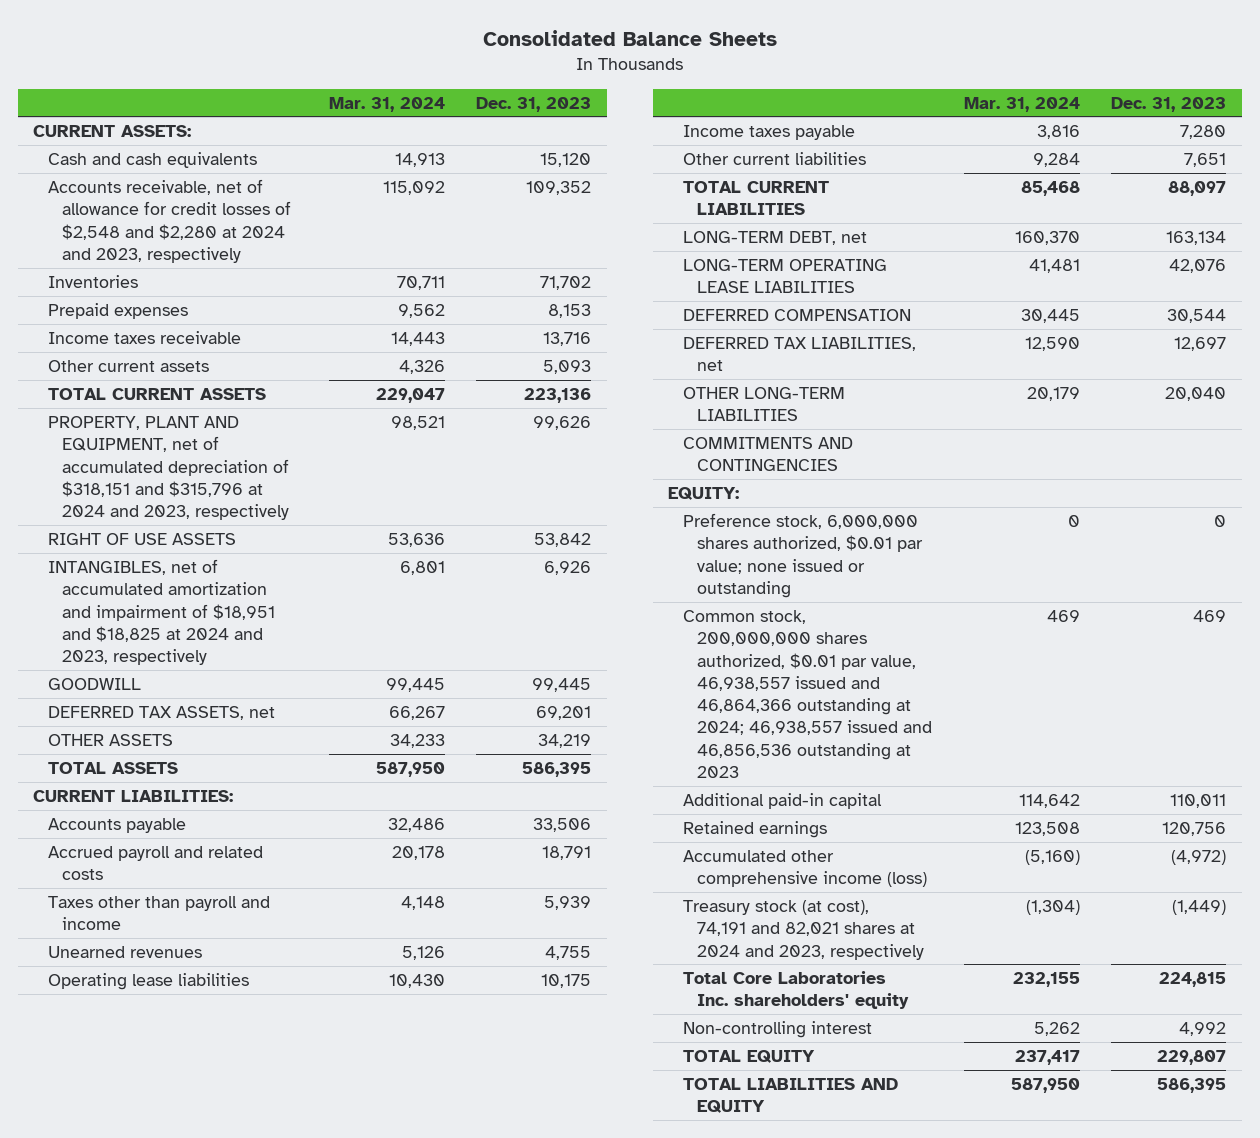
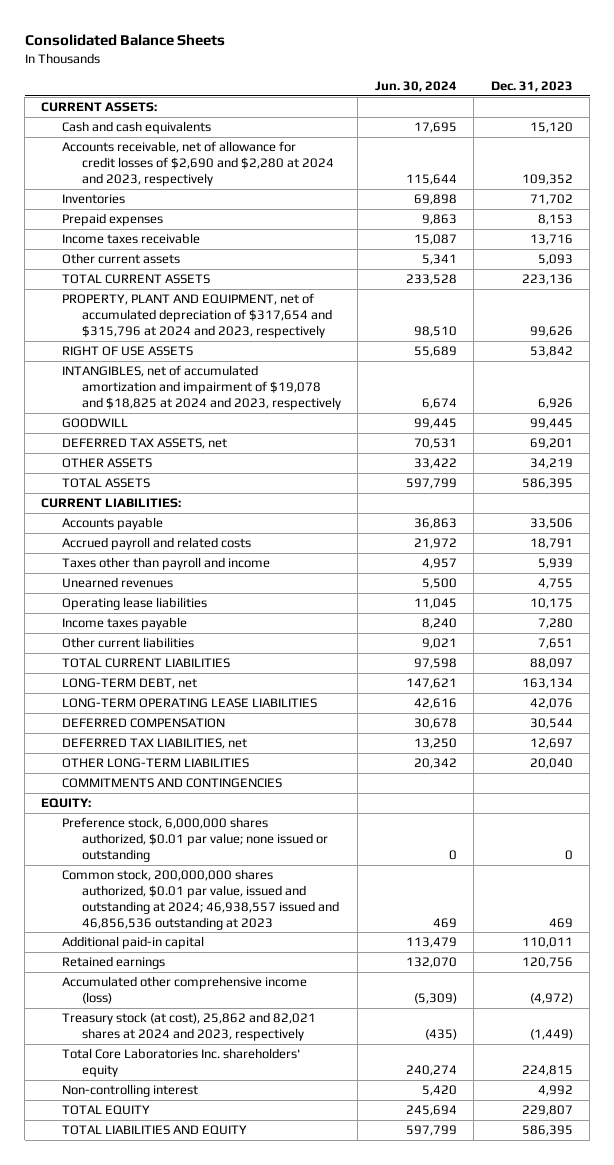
[328,96,445,112] Mar. 31, 2024 -> none
none -> [374,81,457,93] Jun. 30, 2024
[47,179,292,263] Accounts receivable, net of allowance for credit losses of $2,548 and $2,280 at 2024 and 2023, respectively -> [61,141,334,186] Accounts receivable, net of allowance for credit losses of $2,690 and $2,280 at 2024 and 2023, respectively
[47,416,290,521] PROPERTY, PLANT AND EQUIPMENT, net of accumulated depreciation of $318,151 and $315,796 at 2024 and 2023, respectively -> [61,293,332,338] PROPERTY, PLANT AND EQUIPMENT, net of accumulated depreciation of $317,654 and $315,796 at 2024 and 2023, respectively
[47,559,276,666] INTANGIBLES, net of accumulated amortization and impairment of $18,951 and $18,825 at 2024 and 2023, respectively -> [61,365,341,410] INTANGIBLES, net of accumulated amortization and impairment of $19,078 and $18,825 at 2024 and 2023, respectively
[682,610,933,778] Common stock, 200,000,000 shares authorized, $0.01 par value, 46,938,557 issued and 46,864,366 outstanding at 2024; 46,938,557 issued and 46,856,536 outstanding at 2023 -> [61,869,339,930] Common stock, 200,000,000 shares authorized, $0.01 par value, issued and outstanding at 2024; 46,938,557 issued and 46,856,536 outstanding at 2023
[682,900,925,960] Treasury stock (at cost), 74,191 and 82,021 shares at 2024 and 2023, respectively -> [61,1012,316,1042] Treasury stock (at cost), 25,862 and 82,021 shares at 2024 and 2023, respectively

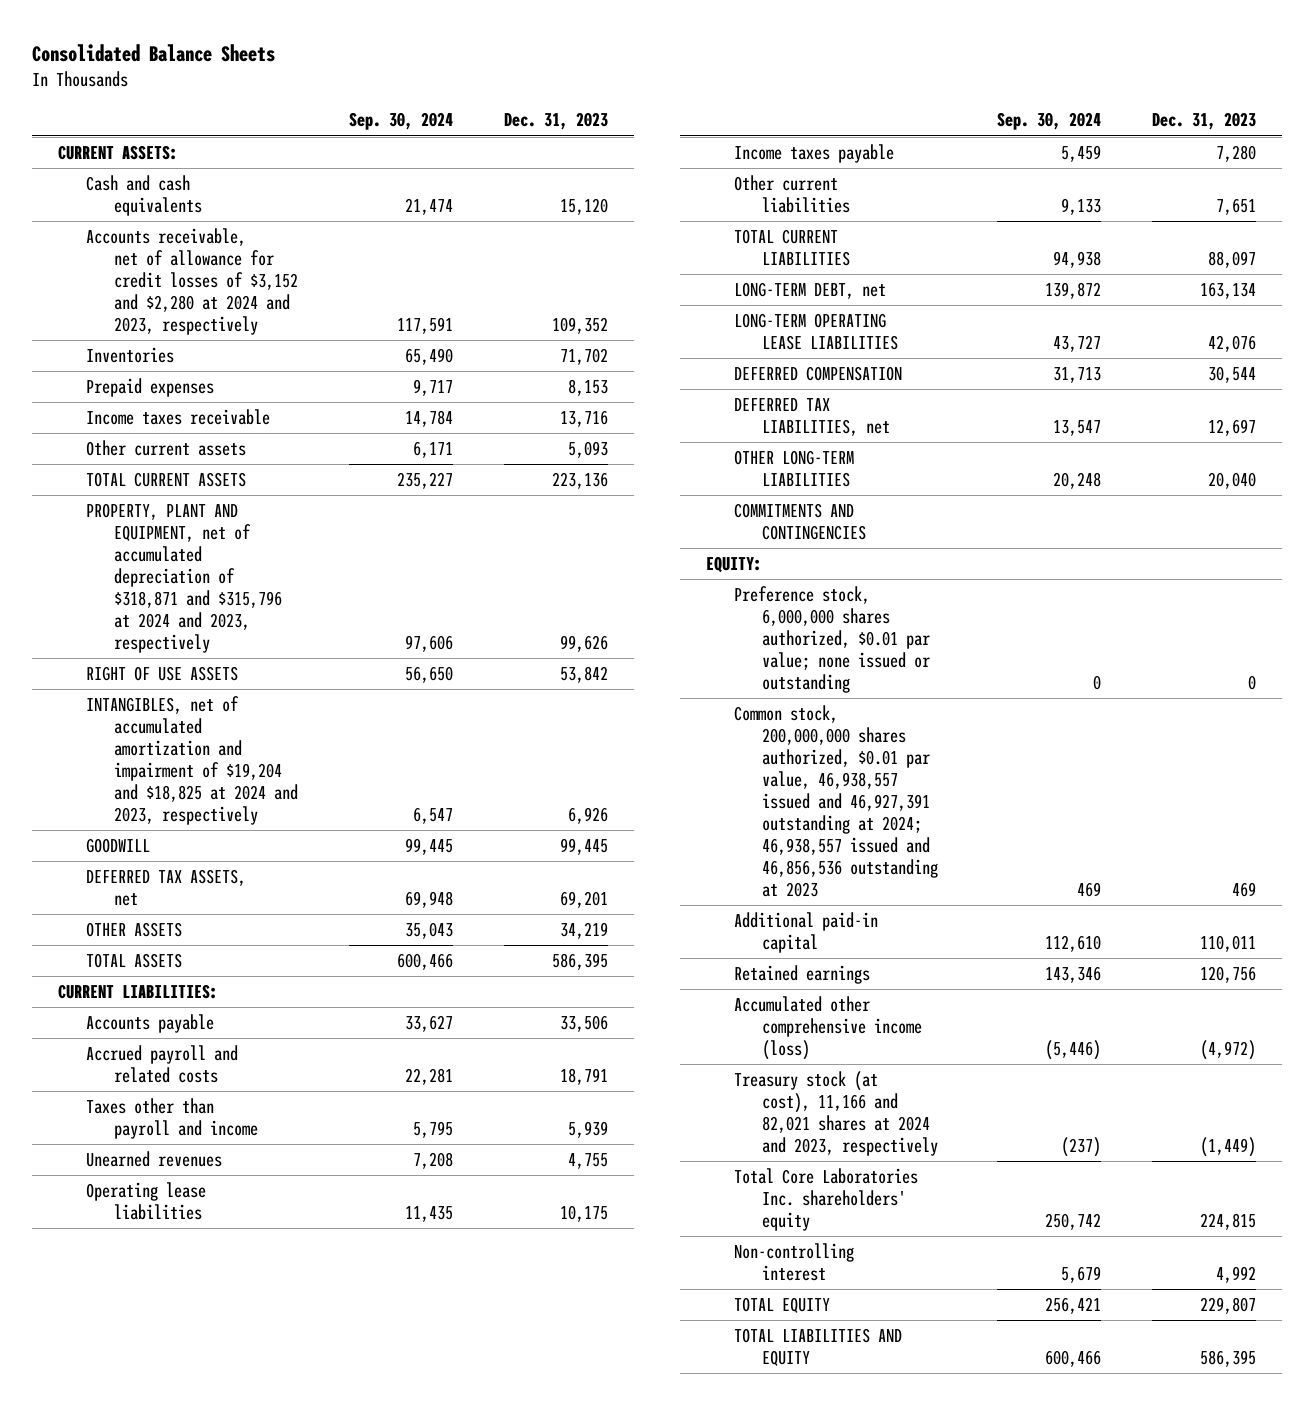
[374,81,457,93] Jun. 30, 2024 -> none
none -> [349,112,454,131] Sep. 30, 2024
[61,141,334,186] Accounts receivable, net of allowance for credit losses of $2,690 and $2,280 at 2024 and 2023, respectively -> [85,228,298,336] Accounts receivable, net of allowance for credit losses of $3,152 and $2,280 at 2024 and 2023, respectively
[61,293,332,338] PROPERTY, PLANT AND EQUIPMENT, net of accumulated depreciation of $317,654 and $315,796 at 2024 and 2023, respectively -> [85,503,282,654] PROPERTY, PLANT AND EQUIPMENT, net of accumulated depreciation of $318,871 and $315,796 at 2024 and 2023, respectively
[61,365,341,410] INTANGIBLES, net of accumulated amortization and impairment of $19,078 and $18,825 at 2024 and 2023, respectively -> [85,696,298,826] INTANGIBLES, net of accumulated amortization and impairment of $19,204 and $18,825 at 2024 and 2023, respectively
[61,869,339,930] Common stock, 200,000,000 shares authorized, $0.01 par value, issued and outstanding at 2024; 46,938,557 issued and 46,856,536 outstanding at 2023 -> [733,705,938,897] Common stock, 200,000,000 shares authorized, $0.01 par value, 46,938,557 issued and 46,927,391 outstanding at 2024; 46,938,557 issued and 46,856,536 outstanding at 2023
[61,1012,316,1042] Treasury stock (at cost), 25,862 and 82,021 shares at 2024 and 2023, respectively -> [733,1071,938,1157] Treasury stock (at cost), 11,166 and 82,021 shares at 2024 and 2023, respectively

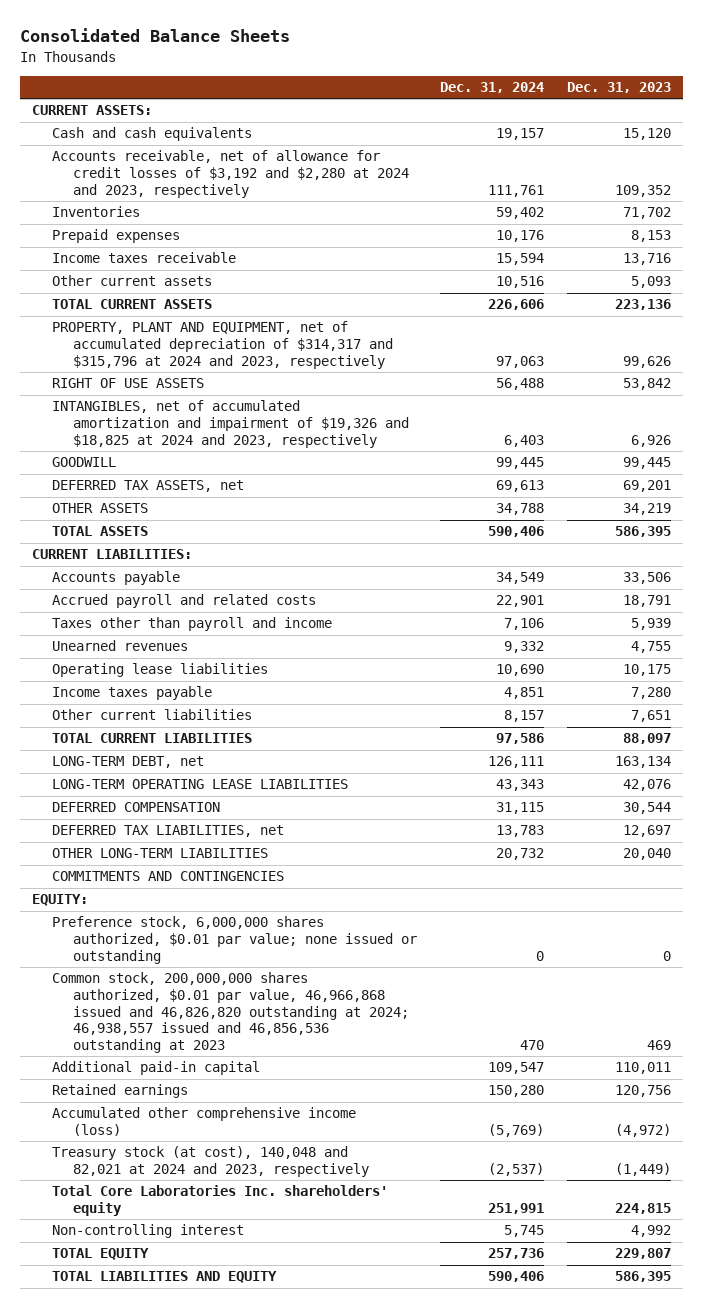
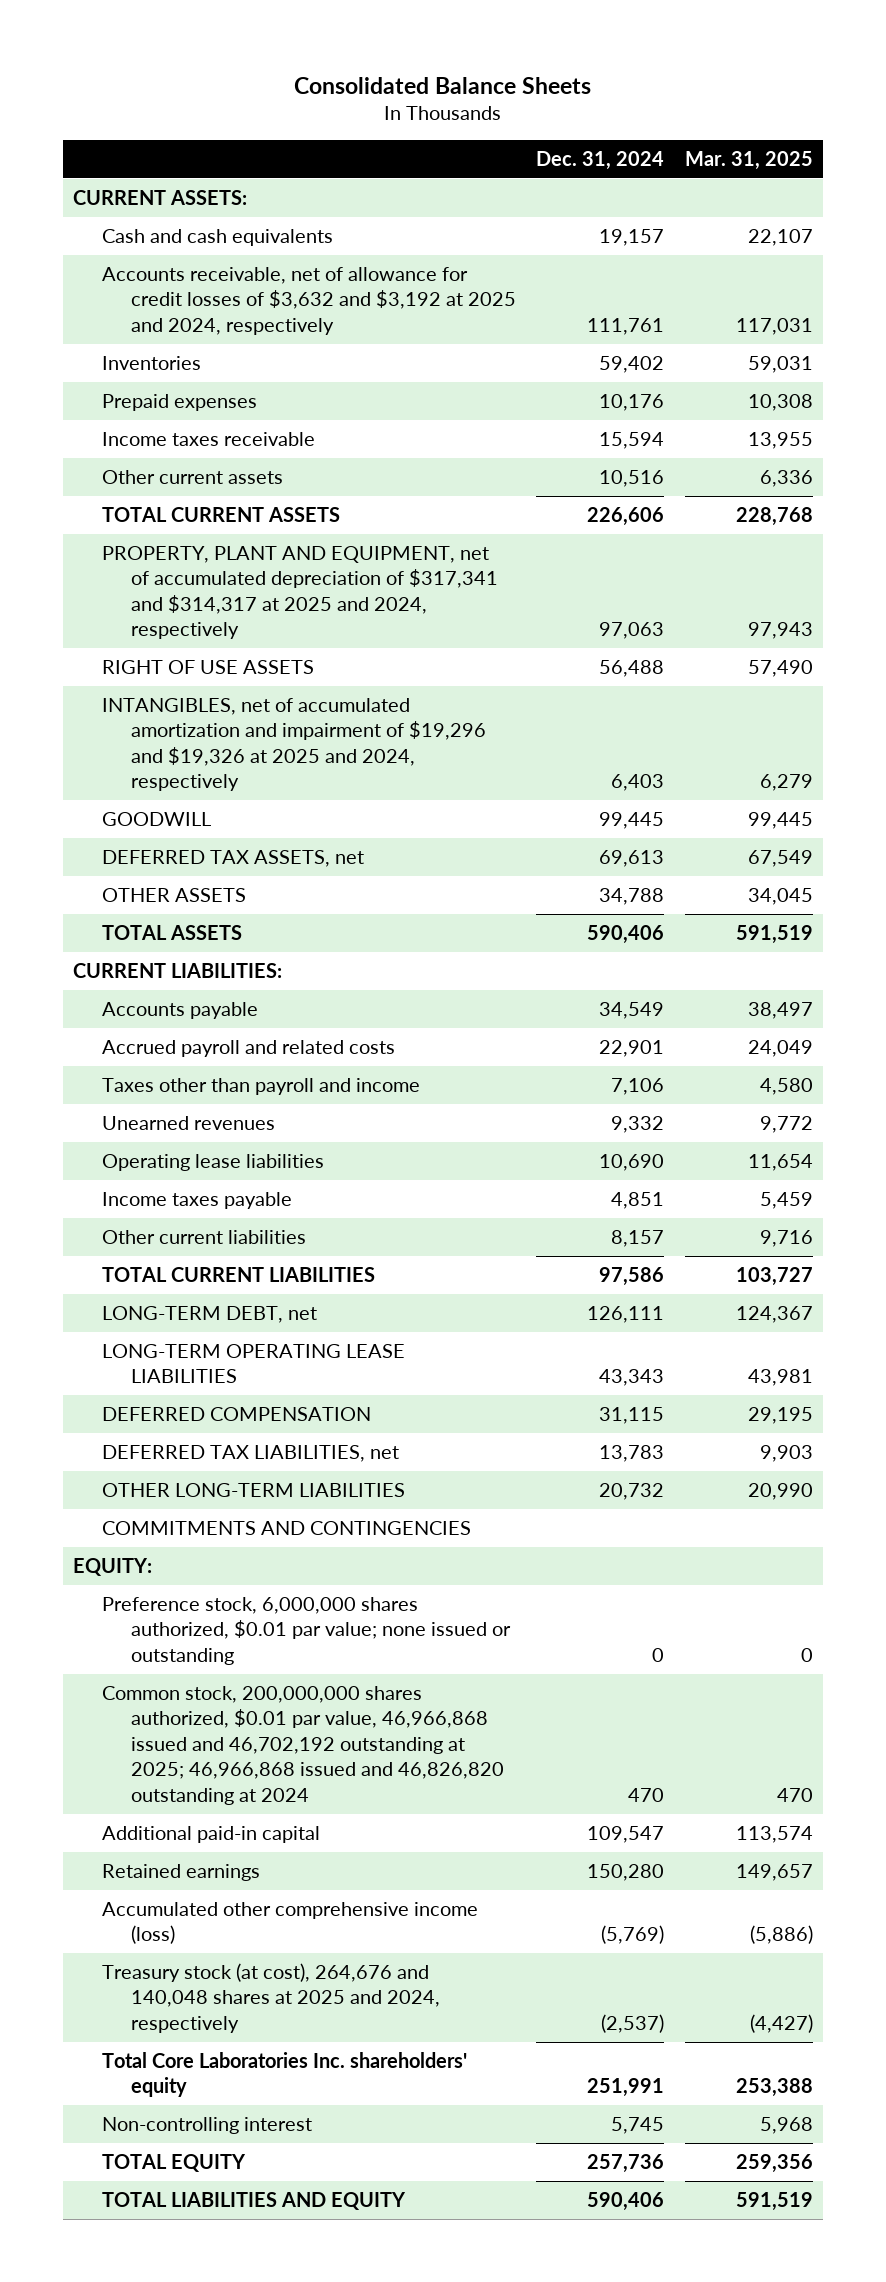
[567,82,672,94] Dec. 31, 2023 -> none
none -> [684,151,813,171] Mar. 31, 2025
[52,150,409,198] Accounts receivable, net of allowance for credit losses of $3,192 and $2,280 at 2024 and 2023, respectively -> [101,266,516,335] Accounts receivable, net of allowance for credit losses of $3,632 and $3,192 at 2025 and 2024, respectively
[52,321,393,369] PROPERTY, PLANT AND EQUIPMENT, net of accumulated depreciation of $314,317 and $315,796 at 2024 and 2023, respectively -> [101,545,498,640] PROPERTY, PLANT AND EQUIPMENT, net of accumulated depreciation of $317,341 and $314,317 at 2025 and 2024, respectively
[52,400,409,448] INTANGIBLES, net of accumulated amortization and impairment of $19,326 and $18,825 at 2024 and 2023, respectively -> [101,697,486,792] INTANGIBLES, net of accumulated amortization and impairment of $19,296 and $19,326 at 2025 and 2024, respectively
[52,972,409,1054] Common stock, 200,000,000 shares authorized, $0.01 par value, 46,966,868 issued and 46,826,820 outstanding at 2024; 46,938,557 issued and 46,856,536 outstanding at 2023 -> [101,1685,504,1805] Common stock, 200,000,000 shares authorized, $0.01 par value, 46,966,868 issued and 46,702,192 outstanding at 2025; 46,966,868 issued and 46,826,820 outstanding at 2024
[52,1146,369,1178] Treasury stock (at cost), 140,048 and 82,021 at 2024 and 2023, respectively -> [101,1962,440,2033] Treasury stock (at cost), 264,676 and 140,048 shares at 2025 and 2024, respectively

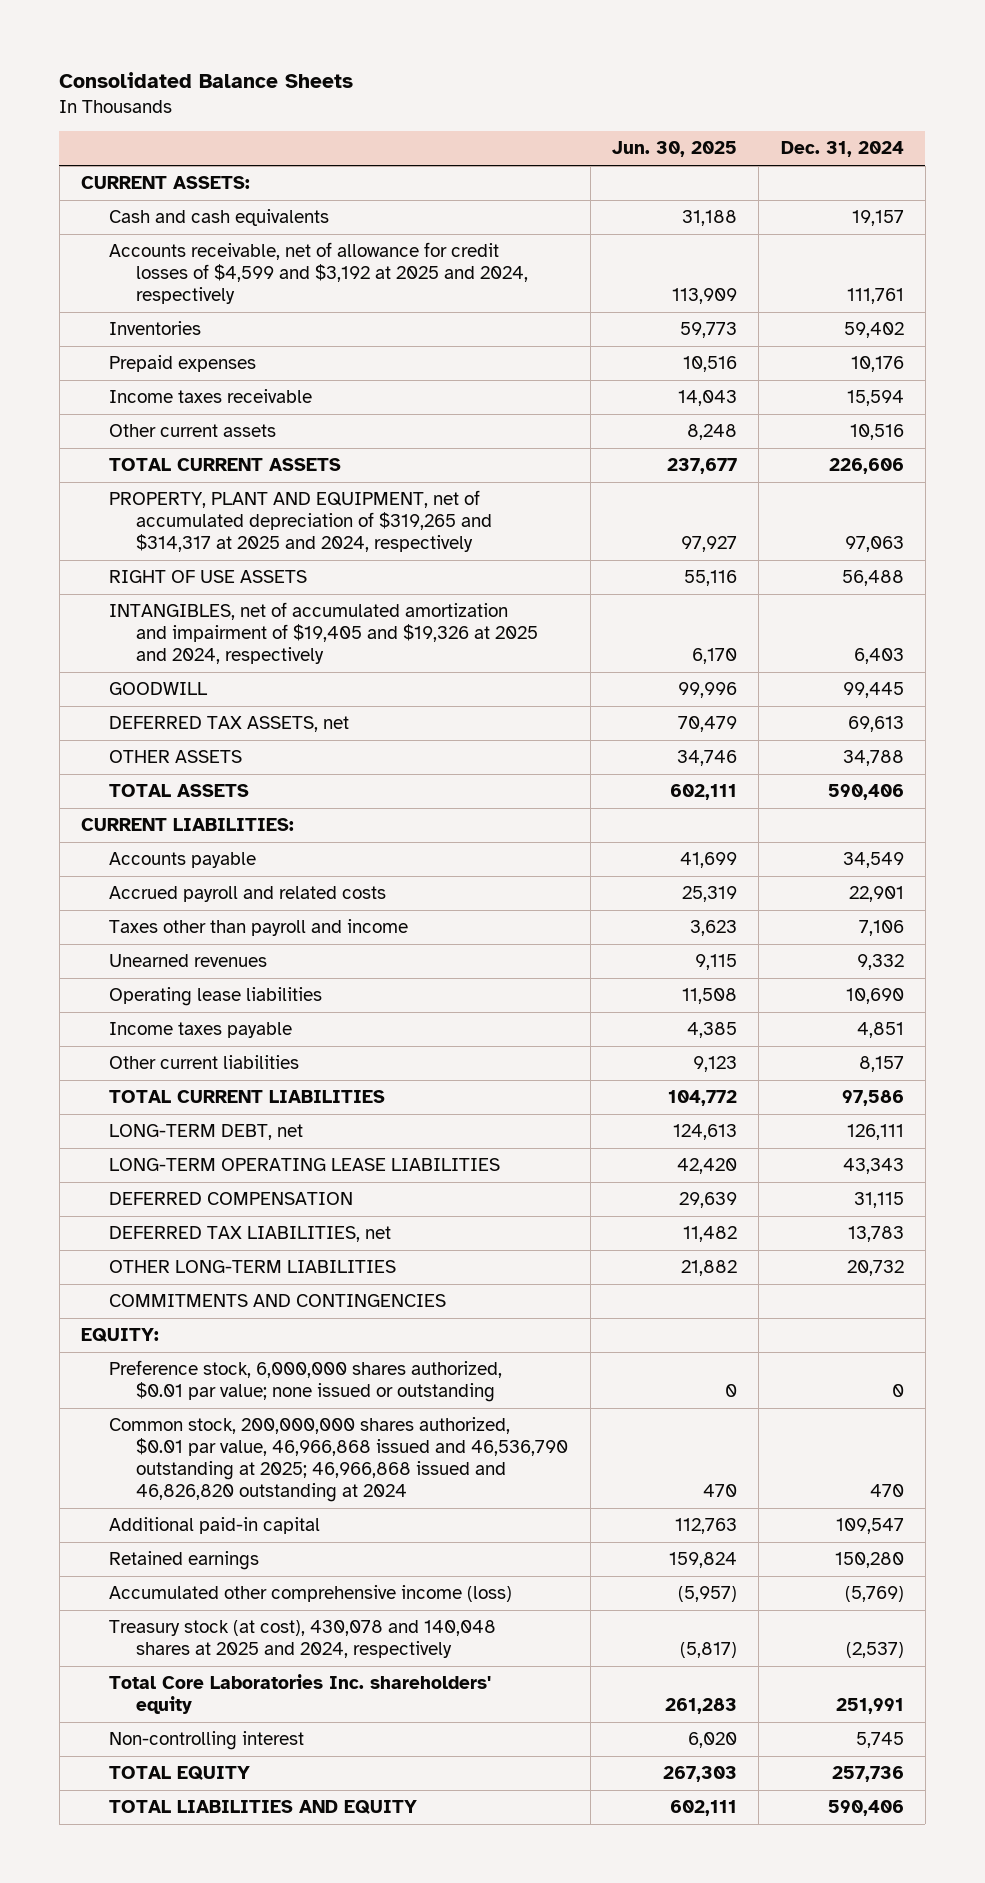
[684,151,813,171] Mar. 31, 2025 -> none
none -> [611,141,737,158] Jun. 30, 2025
[101,266,516,335] Accounts receivable, net of allowance for credit losses of $3,632 and $3,192 at 2025 and 2024, respectively -> [108,242,529,305] Accounts receivable, net of allowance for credit losses of $4,599 and $3,192 at 2025 and 2024, respectively
[101,545,498,640] PROPERTY, PLANT AND EQUIPMENT, net of accumulated depreciation of $317,341 and $314,317 at 2025 and 2024, respectively -> [108,490,493,553] PROPERTY, PLANT AND EQUIPMENT, net of accumulated depreciation of $319,265 and $314,317 at 2025 and 2024, respectively
[101,697,486,792] INTANGIBLES, net of accumulated amortization and impairment of $19,296 and $19,326 at 2025 and 2024, respectively -> [108,602,539,665] INTANGIBLES, net of accumulated amortization and impairment of $19,405 and $19,326 at 2025 and 2024, respectively
[101,1685,504,1805] Common stock, 200,000,000 shares authorized, $0.01 par value, 46,966,868 issued and 46,702,192 outstanding at 2025; 46,966,868 issued and 46,826,820 outstanding at 2024 -> [108,1417,569,1503] Common stock, 200,000,000 shares authorized, $0.01 par value, 46,966,868 issued and 46,536,790 outstanding at 2025; 46,966,868 issued and 46,826,820 outstanding at 2024
[101,1962,440,2033] Treasury stock (at cost), 264,676 and 140,048 shares at 2025 and 2024, respectively -> [108,1620,496,1659] Treasury stock (at cost), 430,078 and 140,048 shares at 2025 and 2024, respectively

